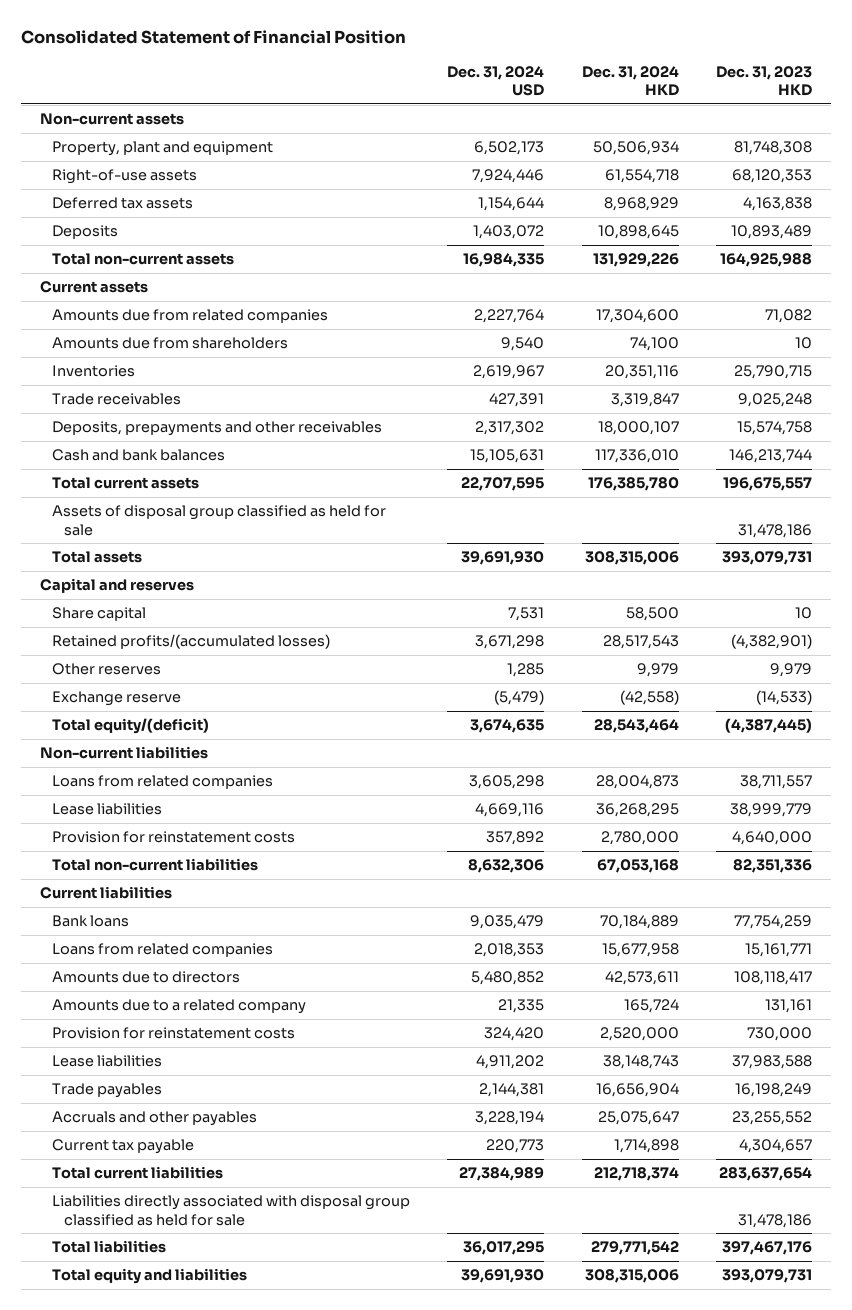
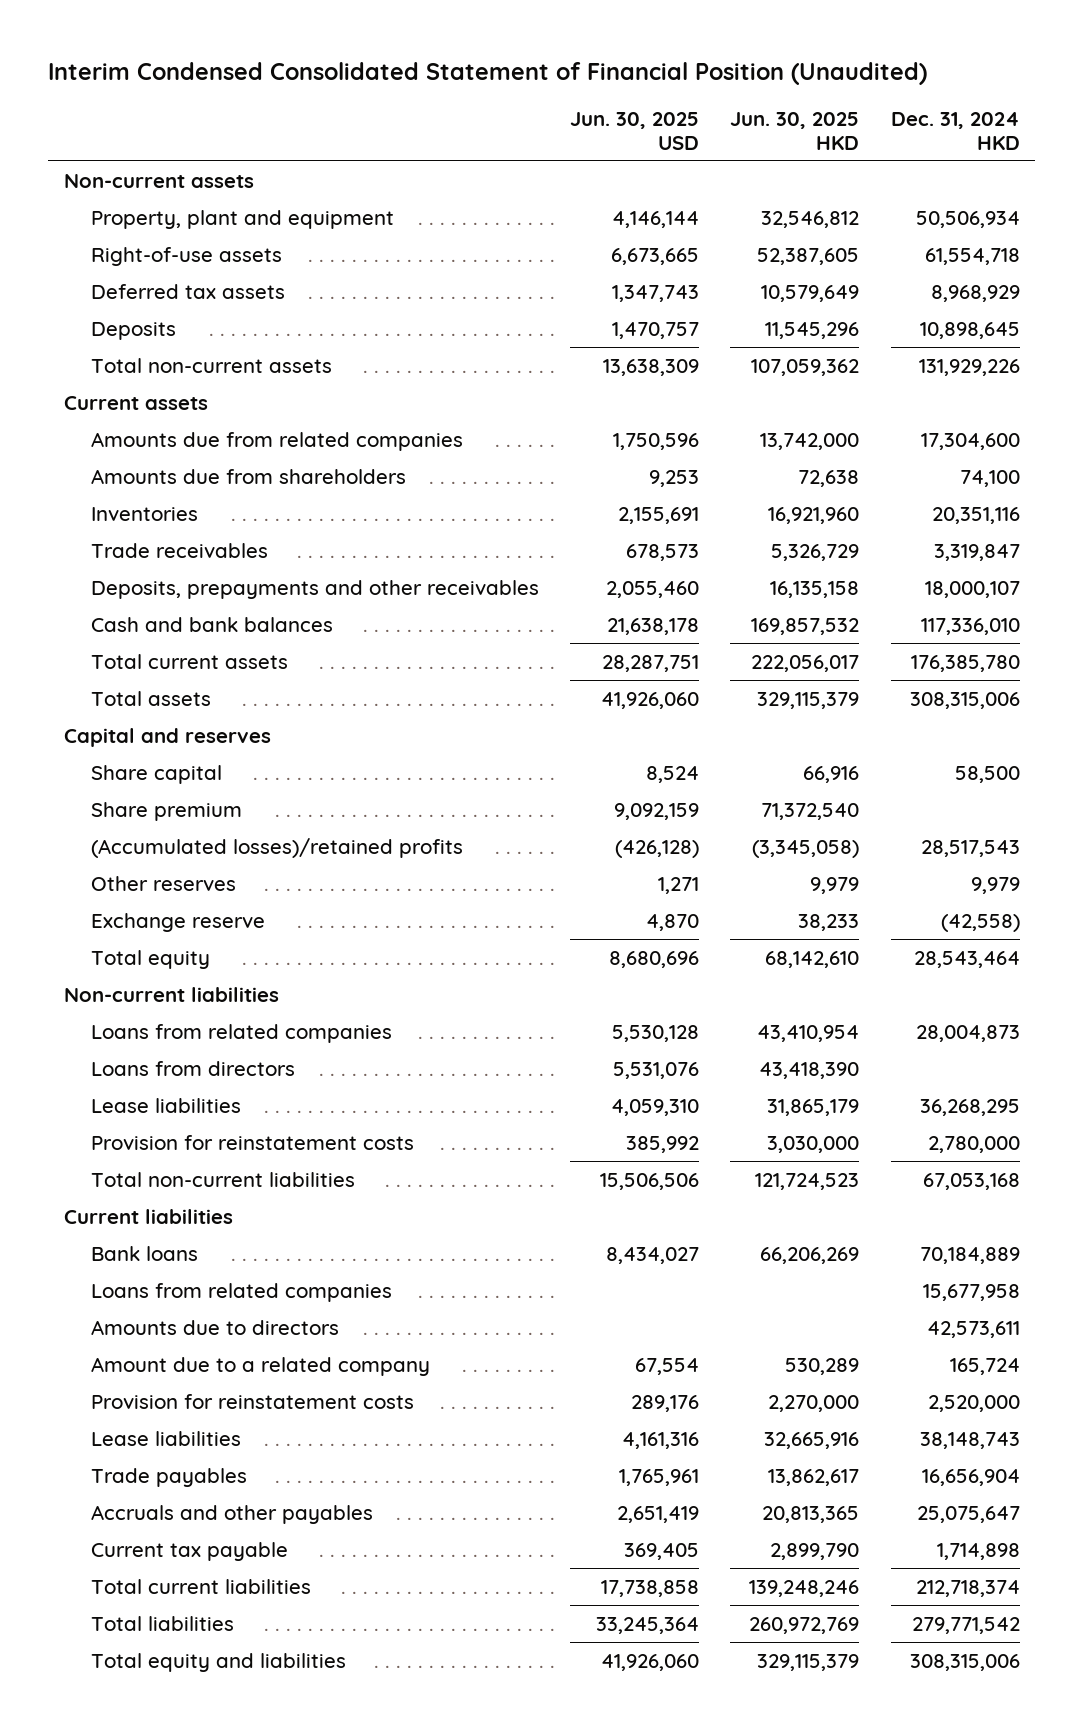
[20,30,406,45] Consolidated Statement of Financial Position -> [48,61,928,85] Interim Condensed Consolidated Statement of Financial Position (Unaudited)
[447,65,545,97] Dec. 31, 2024 USD -> none
[716,65,813,97] Dec. 31, 2023 HKD -> none
none -> [570,111,700,150] Jun. 30, 2025 USD
none -> [730,111,860,150] Jun. 30, 2025 HKD
[51,505,386,536] Assets of disposal group classified as held for sale -> none
none -> [91,801,243,821] Share premium
[51,634,330,650] Retained profits/(accumulated losses) -> [91,837,464,858] (Accumulated losses)/retained profits
[51,718,209,735] Total equity/(deficit) -> [91,949,211,969] Total equity
none -> [91,1060,296,1076] Loans from directors
[51,999,306,1015] Amounts due to a related company -> [91,1356,431,1376] Amount due to a related company
[51,1195,410,1226] Liabilities directly associated with disposal group classified as held for sale -> none

